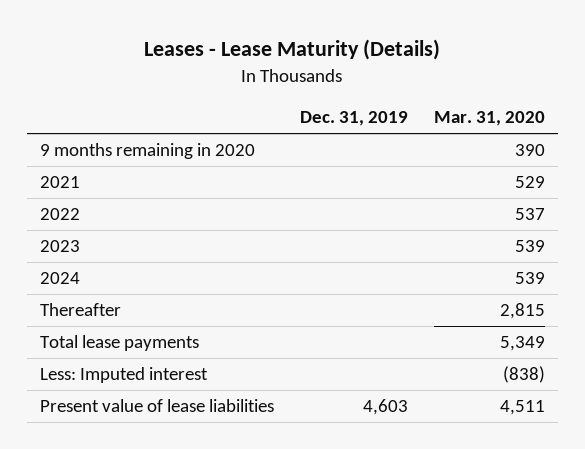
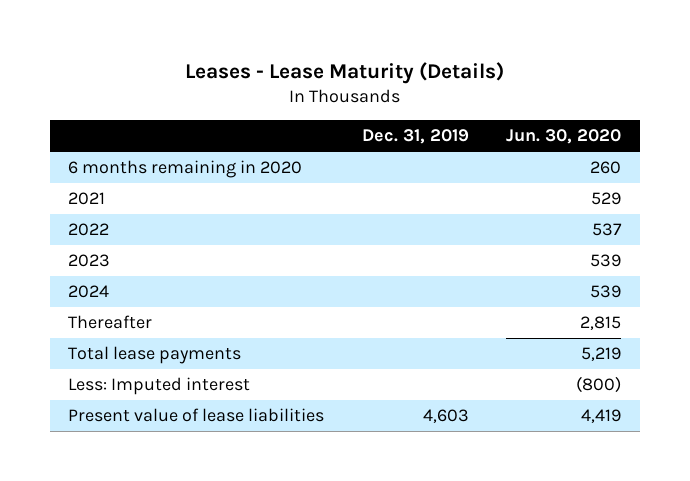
[433,110,545,126] Mar. 31, 2020 -> none
none -> [506,129,622,145] Jun. 30, 2020
[39,143,255,160] 9 months remaining in 2020 -> [68,160,303,179] 6 months remaining in 2020

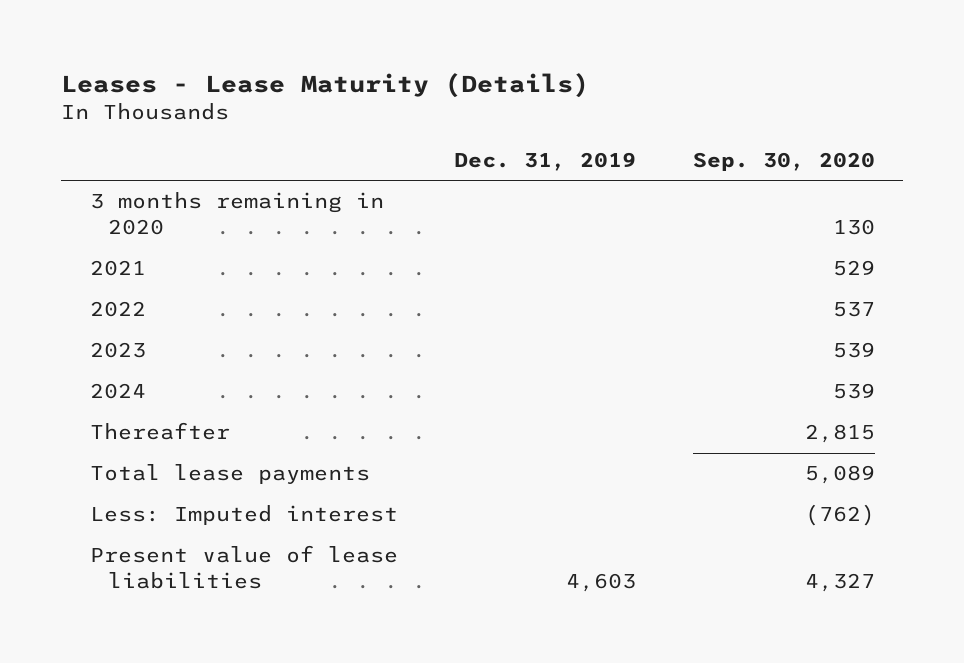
[506,129,622,145] Jun. 30, 2020 -> none
none -> [692,151,875,171] Sep. 30, 2020
[68,160,303,179] 6 months remaining in 2020 -> [89,192,384,236] 3 months remaining in 2020

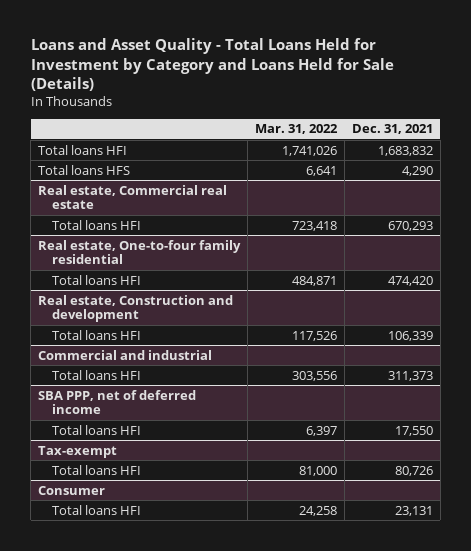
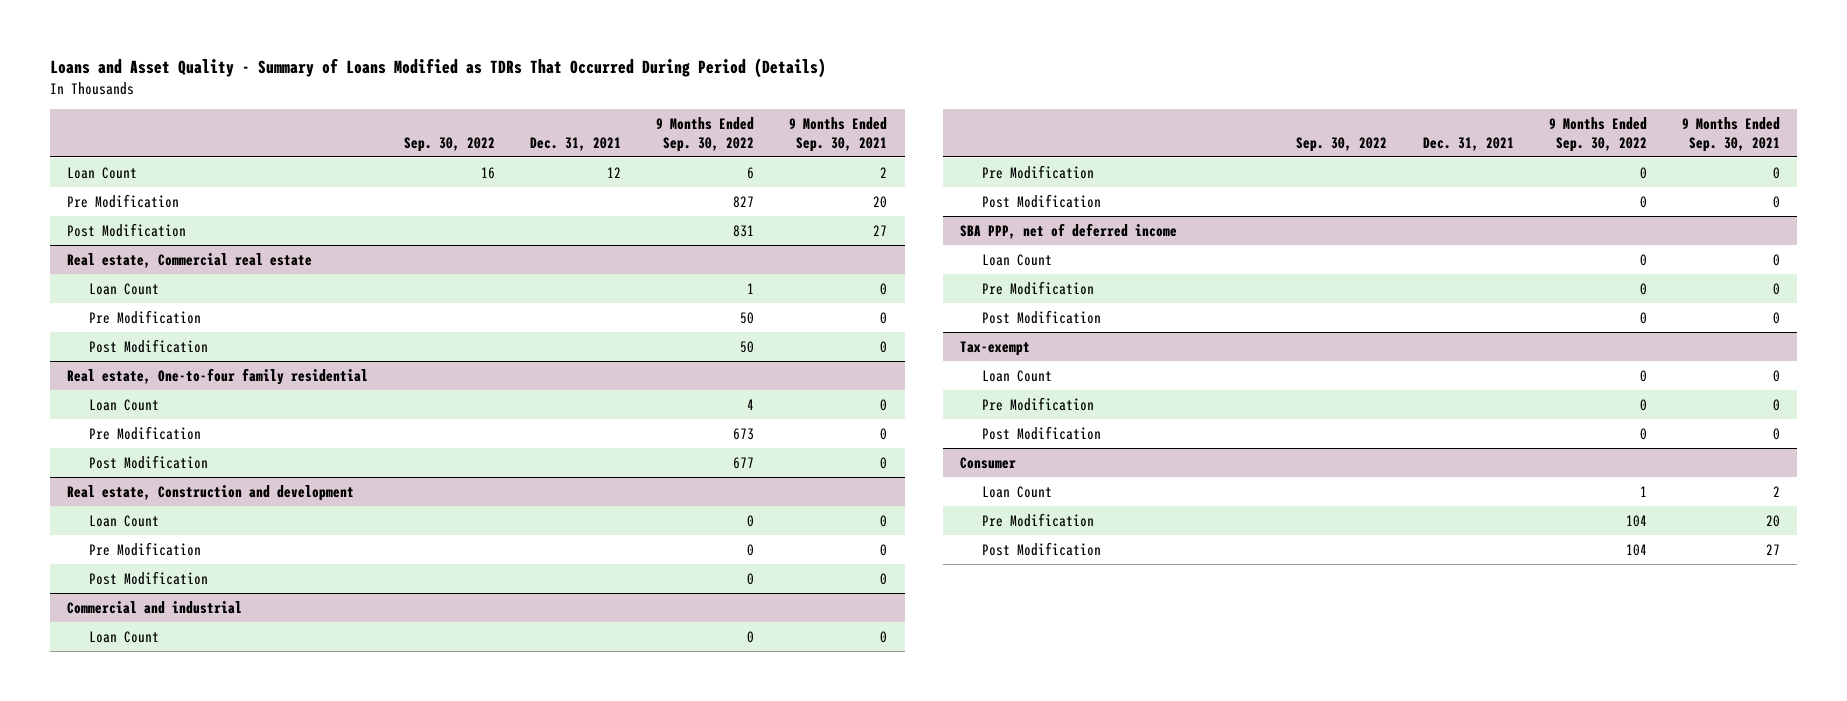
[30,38,394,92] Loans and Asset Quality - Total Loans Held for Investment by Category and Loans Held for Sale (Details) -> [49,58,826,79] Loans and Asset Quality - Summary of Loans Modified as TDRs That Occurred During Period (Details)
[255,124,339,135] Mar. 31, 2022 -> none
none -> [403,136,495,152] Sep. 30, 2022
none -> [655,116,754,152] 9 Months Ended Sep. 30, 2022
none -> [789,116,888,152] 9 Months Ended Sep. 30, 2021
[38,144,128,155] Total loans HFI -> none
[38,164,131,175] Total loans HFS -> none
none -> [67,166,138,179] Loan Count
none -> [67,193,180,208] Pre Modification
none -> [67,222,187,237] Post Modification
[52,219,142,230] Total loans HFI -> none
none -> [89,282,160,295] Loan Count
none -> [89,309,202,324] Pre Modification
none -> [89,338,209,353] Post Modification
[52,274,142,285] Total loans HFI -> none
none -> [89,398,160,411] Loan Count
none -> [89,425,202,440] Pre Modification
none -> [89,454,209,469] Post Modification
[52,329,142,340] Total loans HFI -> none
none -> [89,514,160,527] Loan Count
none -> [89,541,202,556] Pre Modification
none -> [89,570,209,585] Post Modification
[52,369,142,380] Total loans HFI -> none
none -> [89,630,160,643] Loan Count
none -> [982,164,1095,179] Pre Modification
none -> [982,193,1102,208] Post Modification
[52,424,142,435] Total loans HFI -> none
none -> [982,253,1053,266] Loan Count
none -> [982,280,1095,295] Pre Modification
none -> [982,309,1102,324] Post Modification
[52,464,142,475] Total loans HFI -> none
none -> [982,369,1053,382] Loan Count
none -> [982,396,1095,411] Pre Modification
none -> [982,425,1102,440] Post Modification
[52,504,142,515] Total loans HFI -> none
none -> [982,485,1053,498] Loan Count
none -> [982,512,1095,527] Pre Modification
none -> [982,541,1102,556] Post Modification

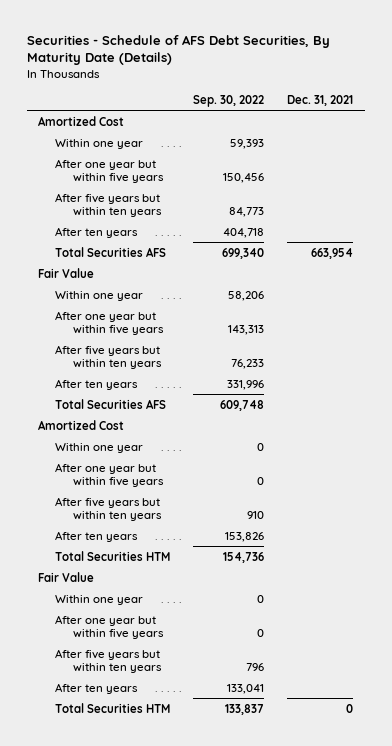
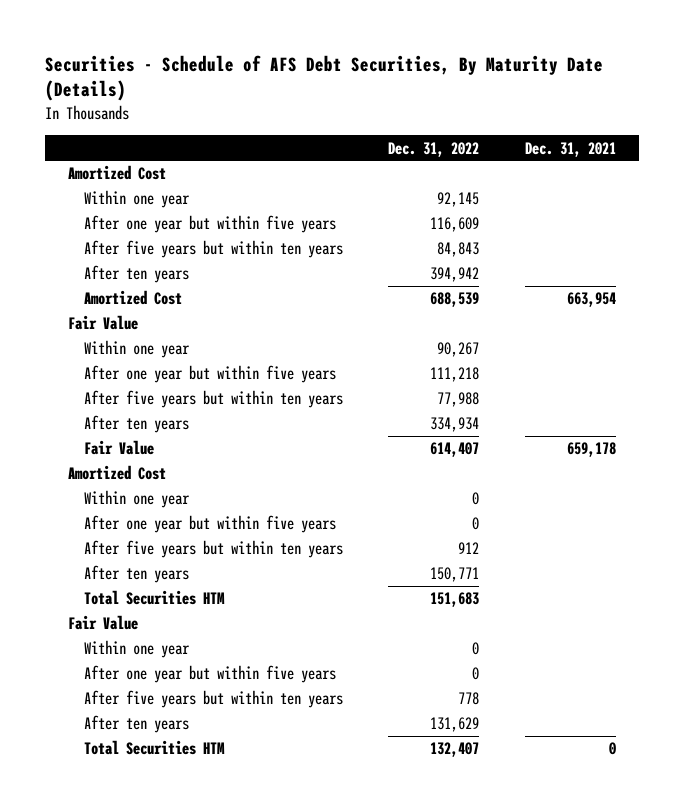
[193,94,265,107] Sep. 30, 2022 -> none
none -> [388,141,480,157] Dec. 31, 2022
[55,246,167,257] Total Securities AFS -> [83,290,182,306] Amortized Cost
[55,398,167,409] Total Securities AFS -> none
none -> [83,440,154,456] Fair Value

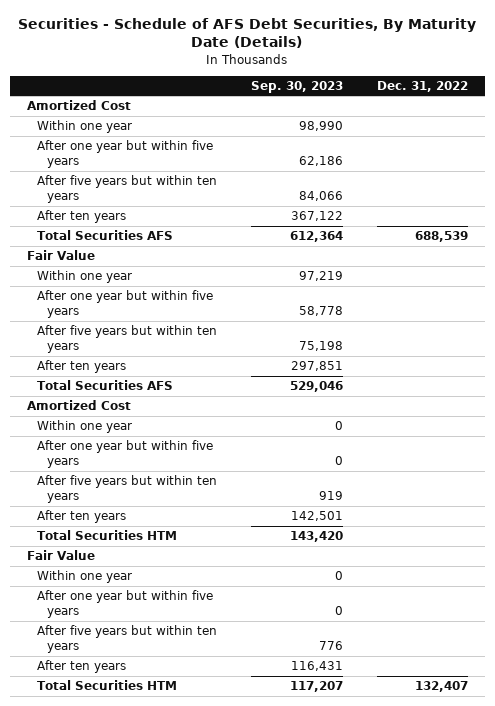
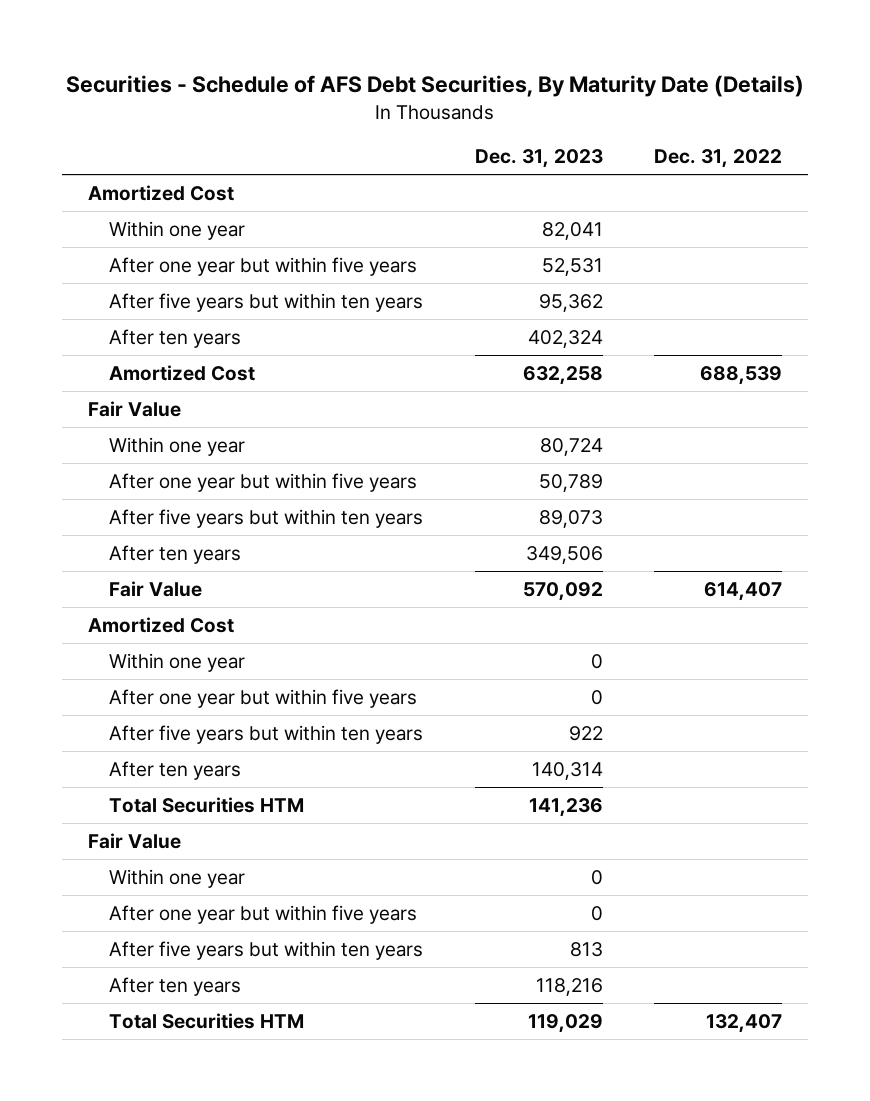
[250,80,343,93] Sep. 30, 2023 -> none
none -> [474,148,603,168] Dec. 31, 2023
[36,230,173,241] Total Securities AFS -> [109,364,256,381] Amortized Cost
[36,380,173,391] Total Securities AFS -> none
none -> [109,580,203,597] Fair Value

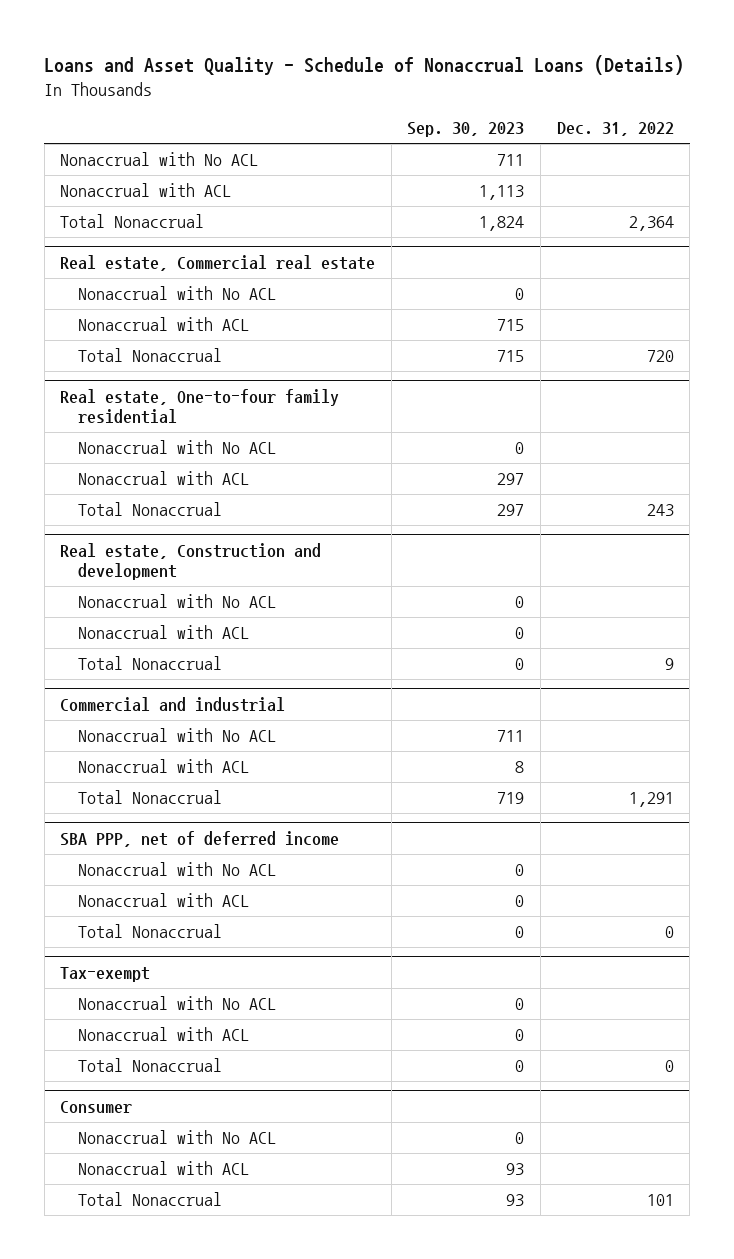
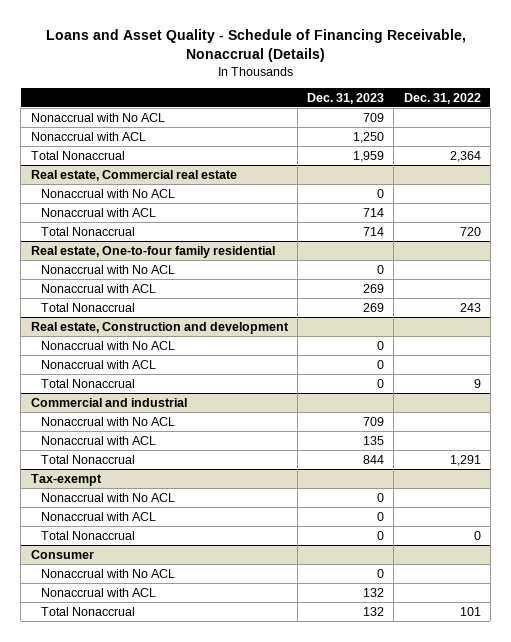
[44,55,685,76] Loans and Asset Quality - Schedule of Nonaccrual Loans (Details) -> [45,28,466,62] Loans and Asset Quality - Schedule of Financing Receivable, Nonaccrual (Details)
[407,122,525,138] Sep. 30, 2023 -> none
none -> [307,92,385,104] Dec. 31, 2023
[60,831,340,848] SBA PPP, net of deferred income -> none
[78,862,277,877] Nonaccrual with No ACL -> none
[78,893,250,908] Nonaccrual with ACL -> none
[78,924,223,939] Total Nonaccrual -> none

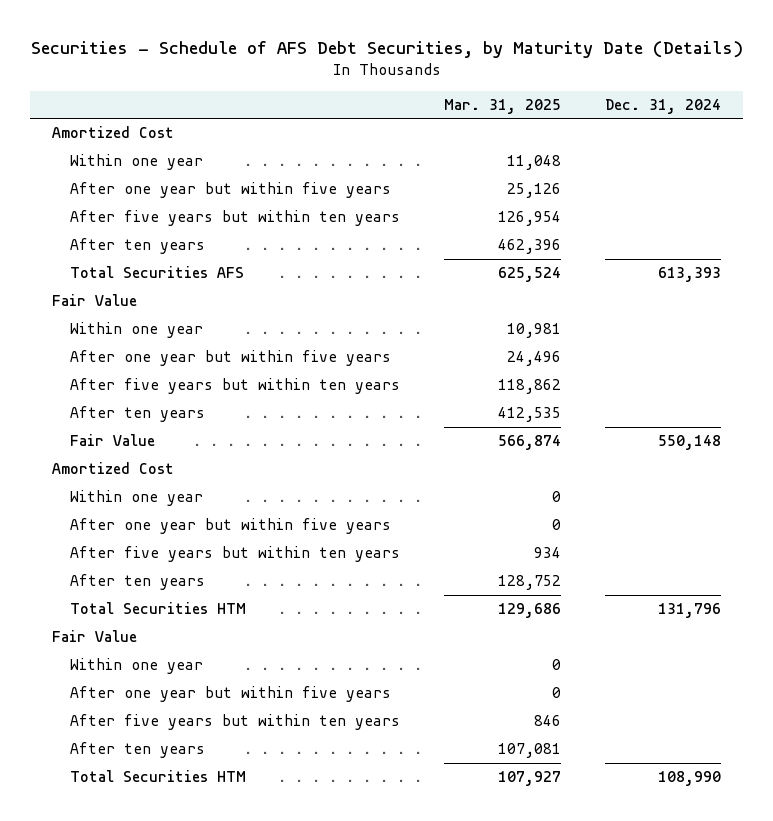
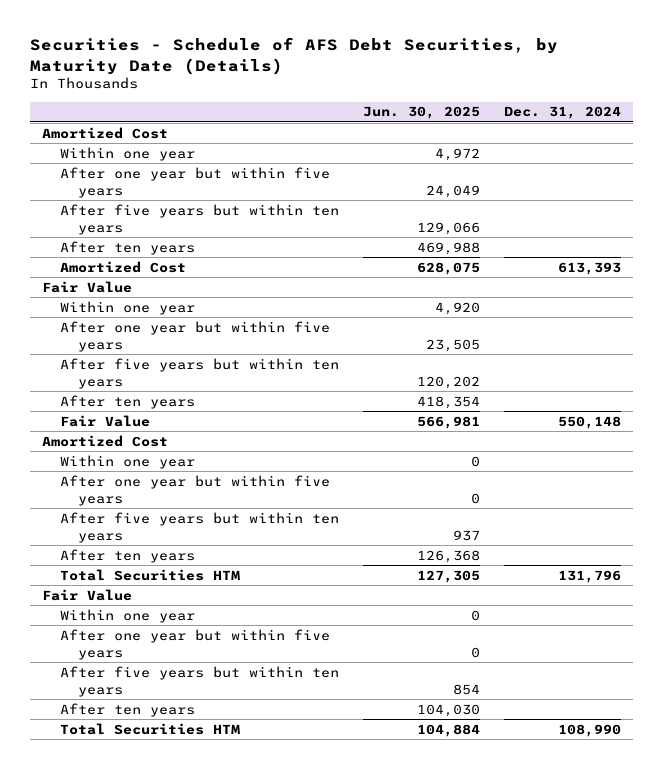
[444,98,562,114] Mar. 31, 2025 -> none
none -> [362,106,480,120] Jun. 30, 2025
[70,266,245,279] Total Securities AFS -> [59,260,186,273] Amortized Cost

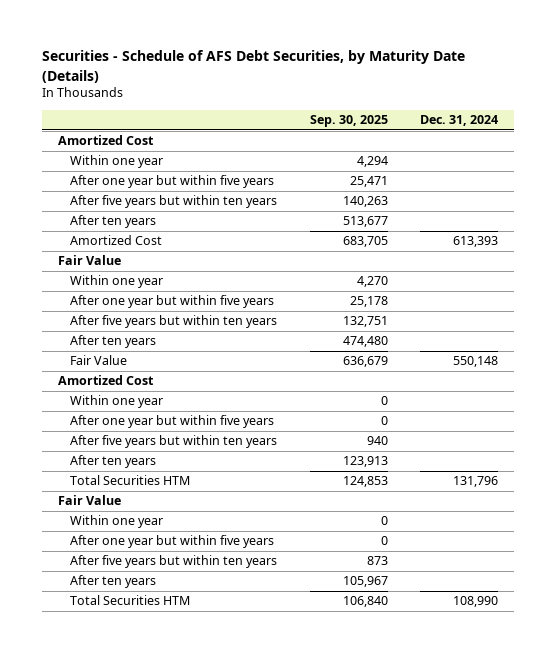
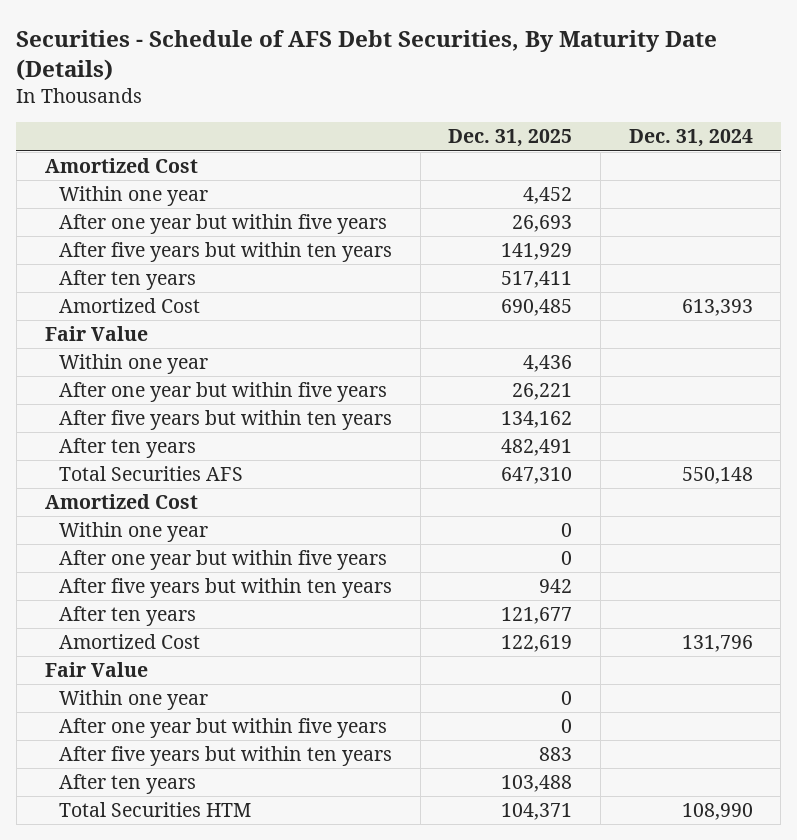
[42,50,466,83] Securities - Schedule of AFS Debt Securities, by Maturity Date (Details) -> [16,29,718,81] Securities - Schedule of AFS Debt Securities, By Maturity Date (Details)
[309,115,388,128] Sep. 30, 2025 -> none
none -> [448,129,573,148] Dec. 31, 2025
[70,355,128,366] Fair Value -> [59,466,244,482] Total Securities AFS
[70,475,191,486] Total Securities HTM -> [59,634,201,650] Amortized Cost

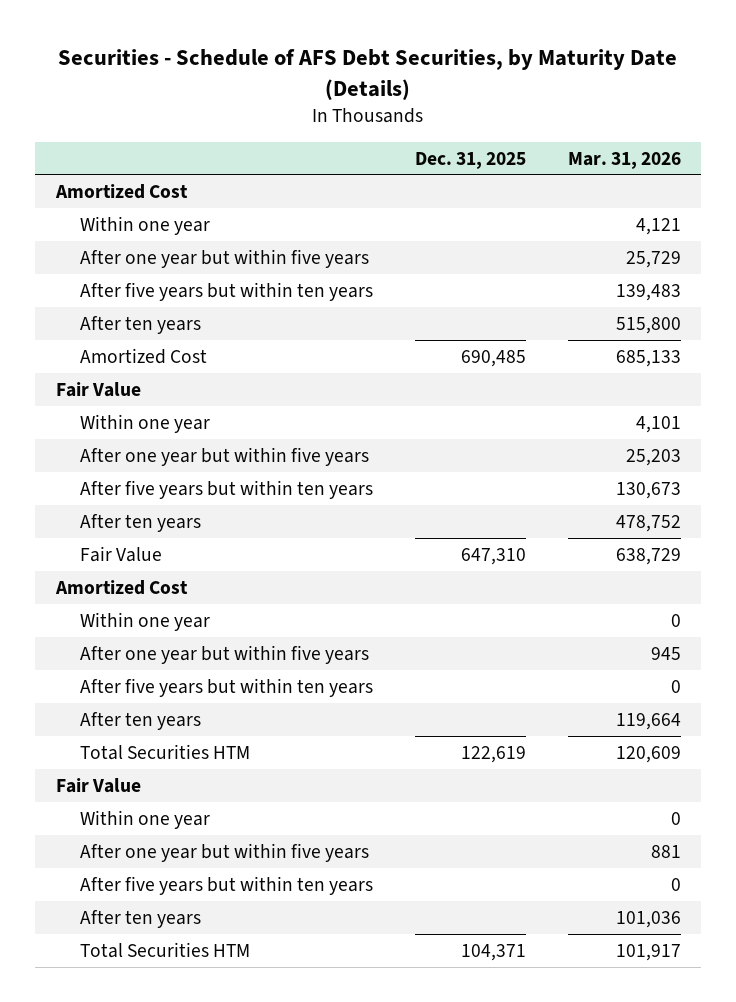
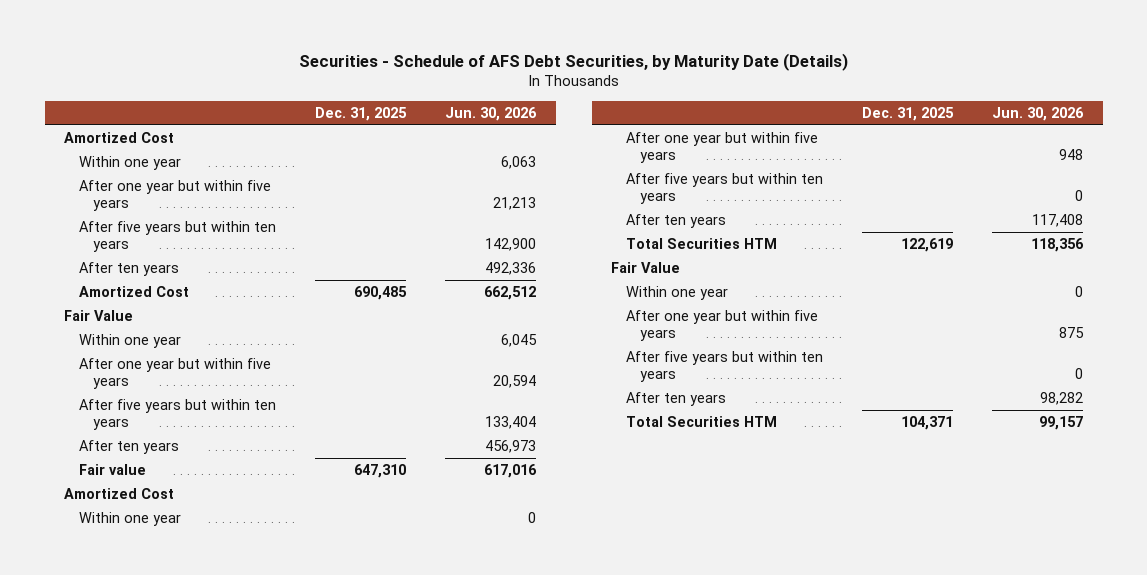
[567,151,681,169] Mar. 31, 2026 -> none
none -> [445,106,538,121] Jun. 30, 2026
[79,545,162,562] Fair Value -> [78,464,146,476] Fair value

